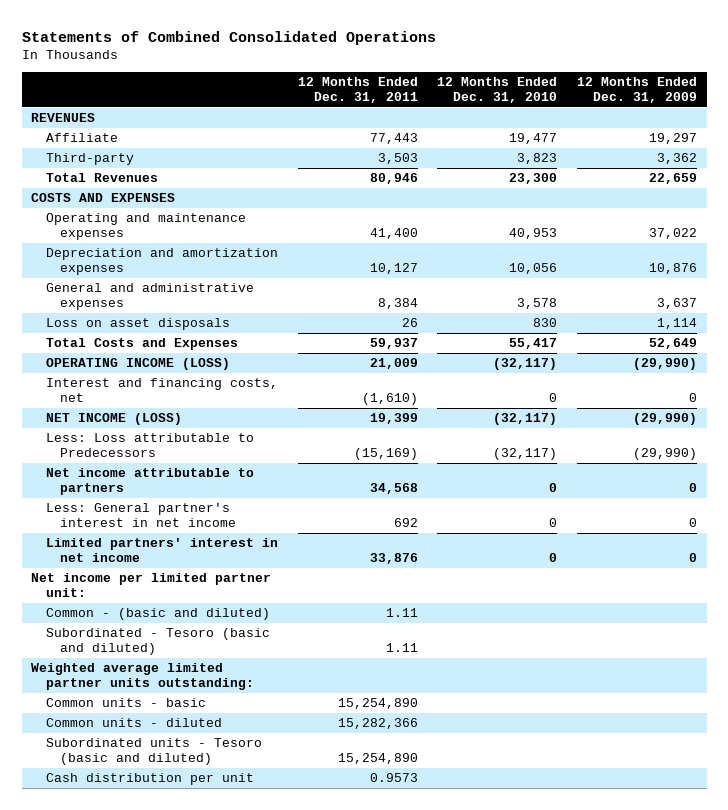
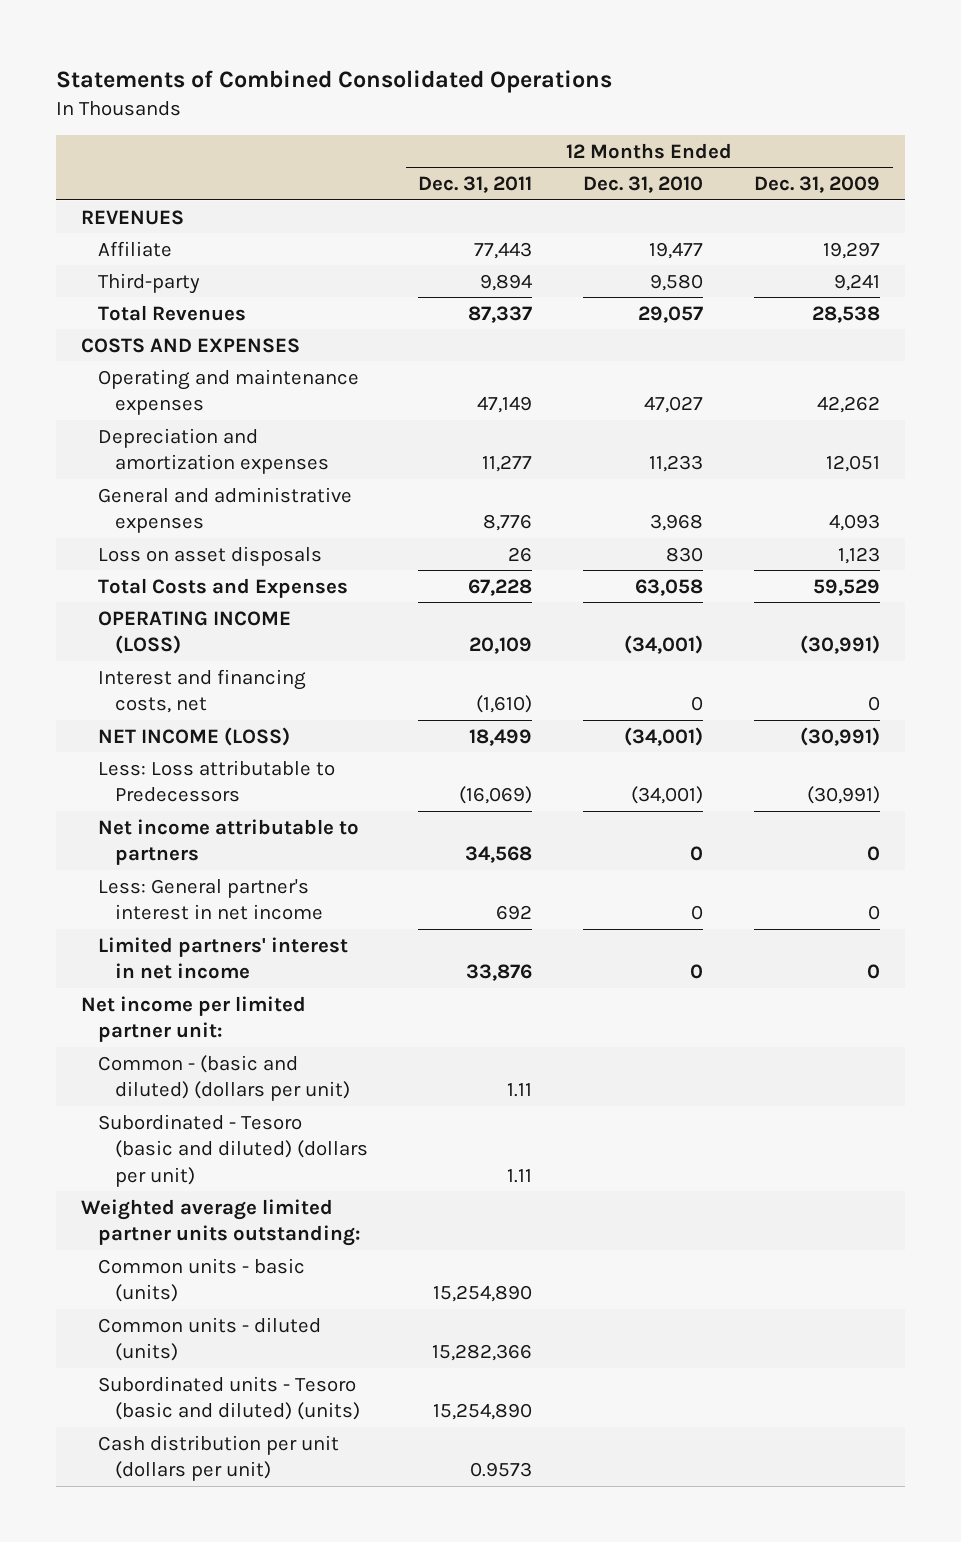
[377,153,418,165] 3,503 -> [480,273,533,291] 9,894
[517,153,558,165] 3,823 -> [650,273,704,291] 9,580
[656,153,697,165] 3,362 -> [833,273,880,291] 9,241
[369,173,418,185] 80,946 -> [468,305,533,323] 87,337
[509,173,558,185] 23,300 -> [638,305,704,323] 29,057
[648,173,697,185] 22,659 -> [811,305,880,323] 28,538
[369,228,418,240] 41,400 -> [477,396,533,414] 47,149
[509,228,558,240] 40,953 -> [644,396,704,414] 47,027
[648,228,697,240] 37,022 -> [816,396,880,414] 42,262
[369,263,418,275] 10,127 -> [482,455,533,473] 11,277
[509,263,558,275] 10,056 -> [649,455,704,473] 11,233
[648,263,697,275] 10,876 -> [825,455,880,473] 12,051
[377,298,418,310] 8,384 -> [483,514,533,532] 8,776
[517,298,558,310] 3,578 -> [650,514,704,532] 3,968
[656,298,697,310] 3,637 -> [828,514,880,532] 4,093
[656,318,697,330] 1,114 -> [837,546,880,564] 1,123
[369,338,418,350] 59,937 -> [468,578,533,596] 67,228
[509,338,558,350] 55,417 -> [635,578,704,596] 63,058
[648,338,697,350] 52,649 -> [812,578,880,596] 59,529
[369,358,418,370] 21,009 -> [469,637,533,655] 20,109
[493,358,558,371] (32,117) -> [624,635,704,655] (34,001)
[632,358,697,371] (29,990) -> [799,635,880,655] (30,991)
[369,413,418,425] 19,399 -> [469,728,533,746] 18,499
[493,413,558,426] (32,117) -> [624,726,704,746] (34,001)
[632,413,697,426] (29,990) -> [799,726,880,746] (30,991)
[353,448,418,461] (15,169) -> [459,786,533,805] (16,069)
[493,448,558,461] (32,117) -> [631,786,704,805] (34,001)
[632,448,697,461] (29,990) -> [806,786,880,805] (30,991)
[45,608,270,621] Common - (basic and diluted) -> [97,1054,350,1102] Common - (basic and diluted) (dollars per unit)
[45,628,270,656] Subordinated - Tesoro (basic and diluted) -> [97,1113,368,1187] Subordinated - Tesoro (basic and diluted) (dollars per unit)
[45,698,206,708] Common units - basic -> [97,1257,305,1303] Common units - basic (units)
[45,718,222,728] Common units - diluted -> [97,1316,321,1362] Common units - diluted (units)
[45,738,262,766] Subordinated units - Tesoro (basic and diluted) -> [97,1375,360,1421] Subordinated units - Tesoro (basic and diluted) (units)
[45,773,254,786] Cash distribution per unit -> [97,1434,339,1482] Cash distribution per unit (dollars per unit)

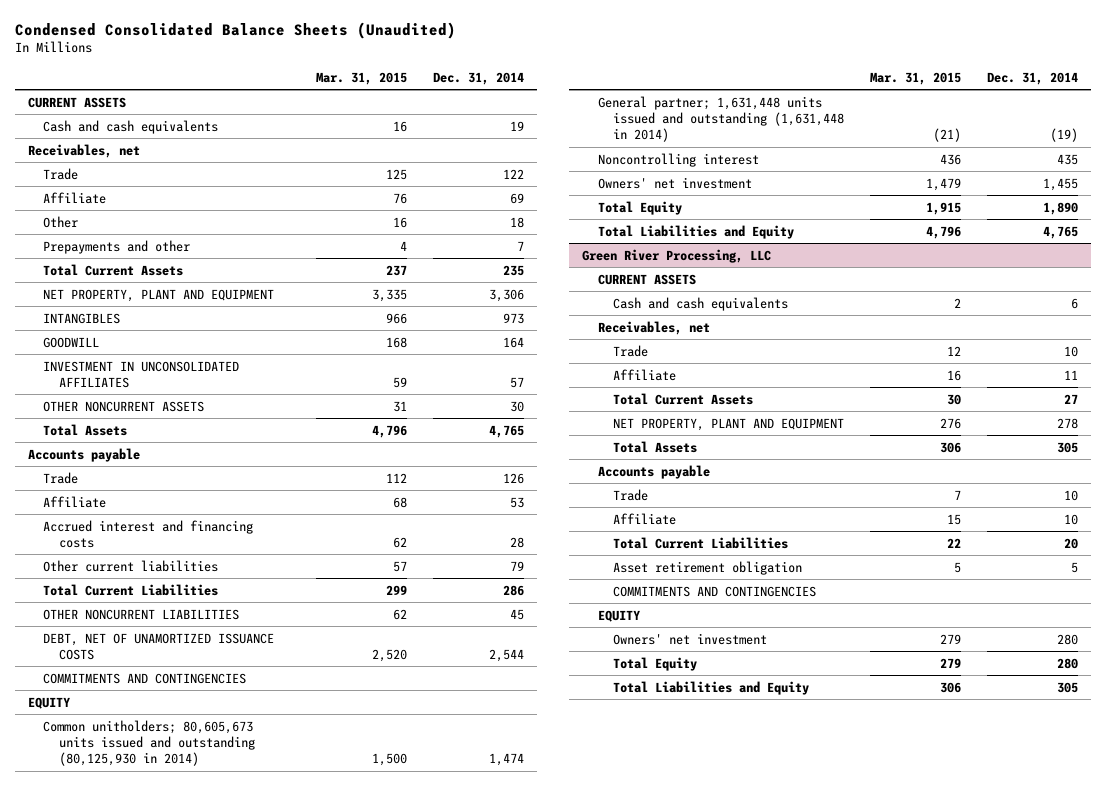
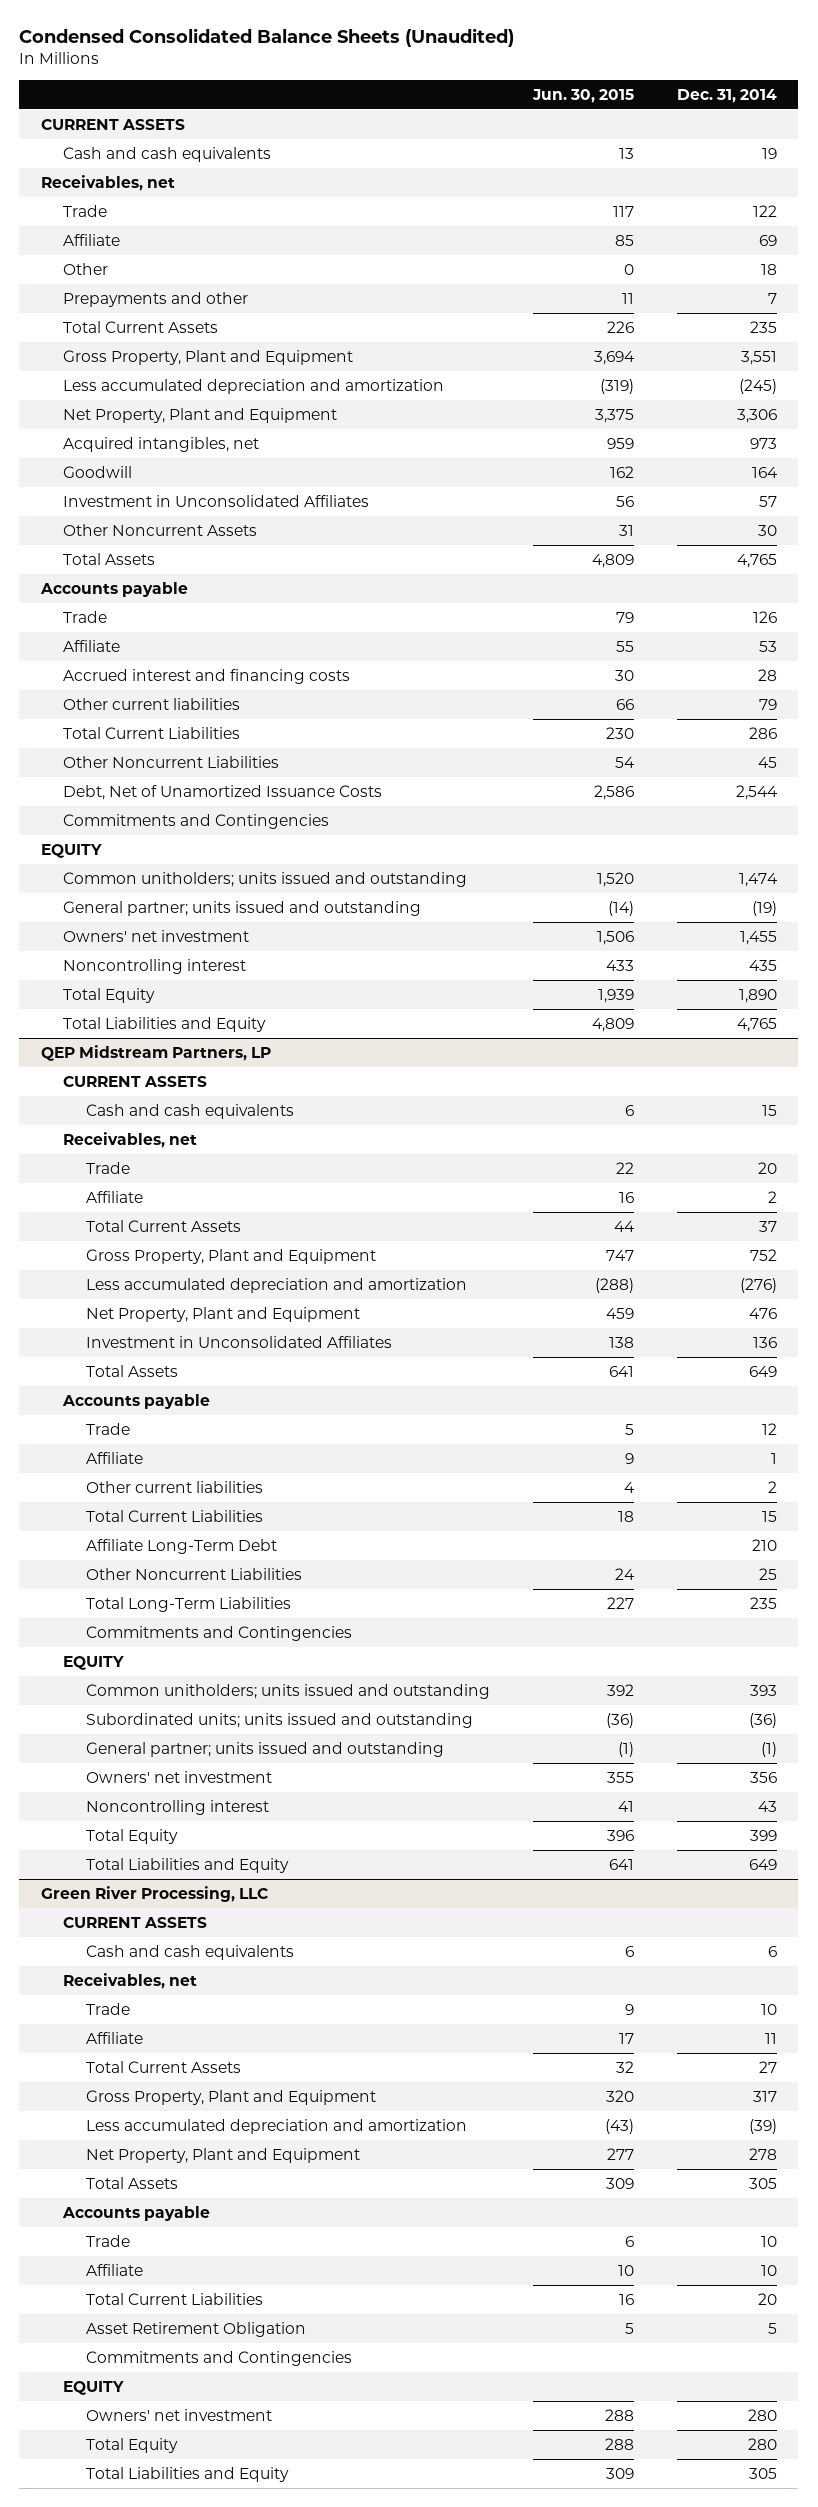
[315,71,407,85] Mar. 31, 2015 -> none
none -> [531,88,634,103] Jun. 30, 2015
none -> [63,349,354,365] Gross Property, Plant and Equipment
none -> [63,378,445,394] Less accumulated depreciation and amortization
[43,288,275,302] NET PROPERTY, PLANT AND EQUIPMENT -> [63,407,338,423] Net Property, Plant and Equipment
[43,312,121,324] INTANGIBLES -> [63,436,260,452] Acquired intangibles, net
[43,336,100,348] GOODWILL -> [63,465,133,478] Goodwill
[43,360,240,388] INVESTMENT IN UNCONSOLIDATED AFFILIATES -> [63,494,370,507] Investment in Unconsolidated Affiliates
[43,400,205,412] OTHER NONCURRENT ASSETS -> [63,523,258,536] Other Noncurrent Assets
[43,608,240,620] OTHER NONCURRENT LIABILITIES -> [63,755,280,768] Other Noncurrent Liabilities
[43,632,275,660] DEBT, NET OF UNAMORTIZED ISSUANCE COSTS -> [63,784,383,800] Debt, Net of Unamortized Issuance Costs
[43,672,247,684] COMMITMENTS AND CONTINGENCIES -> [63,813,330,829] Commitments and Contingencies
[43,719,255,766] Common unitholders; 80,605,673 units issued and outstanding (80,125,930 in 2014) -> [63,871,468,887] Common unitholders; units issued and outstanding
[597,95,845,142] General partner; 1,631,448 units issued and outstanding (1,631,448 in 2014) -> [63,900,422,916] General partner; units issued and outstanding
[597,152,759,167] Noncontrolling interest -> [63,958,247,974] Noncontrolling interest
none -> [40,1044,271,1061] QEP Midstream Partners, LP
none -> [63,1075,208,1087] CURRENT ASSETS
none -> [85,1103,294,1119] Cash and cash equivalents
none -> [63,1131,198,1148] Receivables, net
none -> [85,1161,130,1174] Trade
none -> [85,1190,143,1203] Affiliate
none -> [85,1219,241,1232] Total Current Assets
none -> [85,1248,376,1264] Gross Property, Plant and Equipment
none -> [85,1277,467,1293] Less accumulated depreciation and amortization
none -> [85,1306,360,1322] Net Property, Plant and Equipment
none -> [85,1335,392,1348] Investment in Unconsolidated Affiliates
none -> [85,1364,178,1377] Total Assets
none -> [62,1393,211,1409] Accounts payable
none -> [85,1422,130,1435] Trade
none -> [85,1451,143,1464] Affiliate
none -> [85,1480,263,1493] Other current liabilities
none -> [85,1509,263,1522] Total Current Liabilities
none -> [85,1538,277,1554] Affiliate Long-Term Debt
none -> [85,1567,302,1580] Other Noncurrent Liabilities
none -> [85,1596,291,1612] Total Long-Term Liabilities
none -> [85,1625,352,1641] Commitments and Contingencies
none -> [63,1655,125,1670] EQUITY
none -> [85,1683,490,1699] Common unitholders; units issued and outstanding
none -> [85,1712,473,1728] Subordinated units; units issued and outstanding
none -> [85,1741,444,1757] General partner; units issued and outstanding
none -> [85,1770,272,1783] Owners' net investment
none -> [85,1799,269,1815] Noncontrolling interest
none -> [85,1828,178,1844] Total Equity
none -> [85,1857,289,1873] Total Liabilities and Equity
none -> [85,2089,376,2105] Gross Property, Plant and Equipment
none -> [85,2118,467,2134] Less accumulated depreciation and amortization
[613,417,845,431] NET PROPERTY, PLANT AND EQUIPMENT -> [85,2147,360,2163] Net Property, Plant and Equipment
[613,560,803,575] Asset retirement obligation -> [85,2321,306,2337] Asset Retirement Obligation
[613,585,817,597] COMMITMENTS AND CONTINGENCIES -> [85,2350,352,2366] Commitments and Contingencies

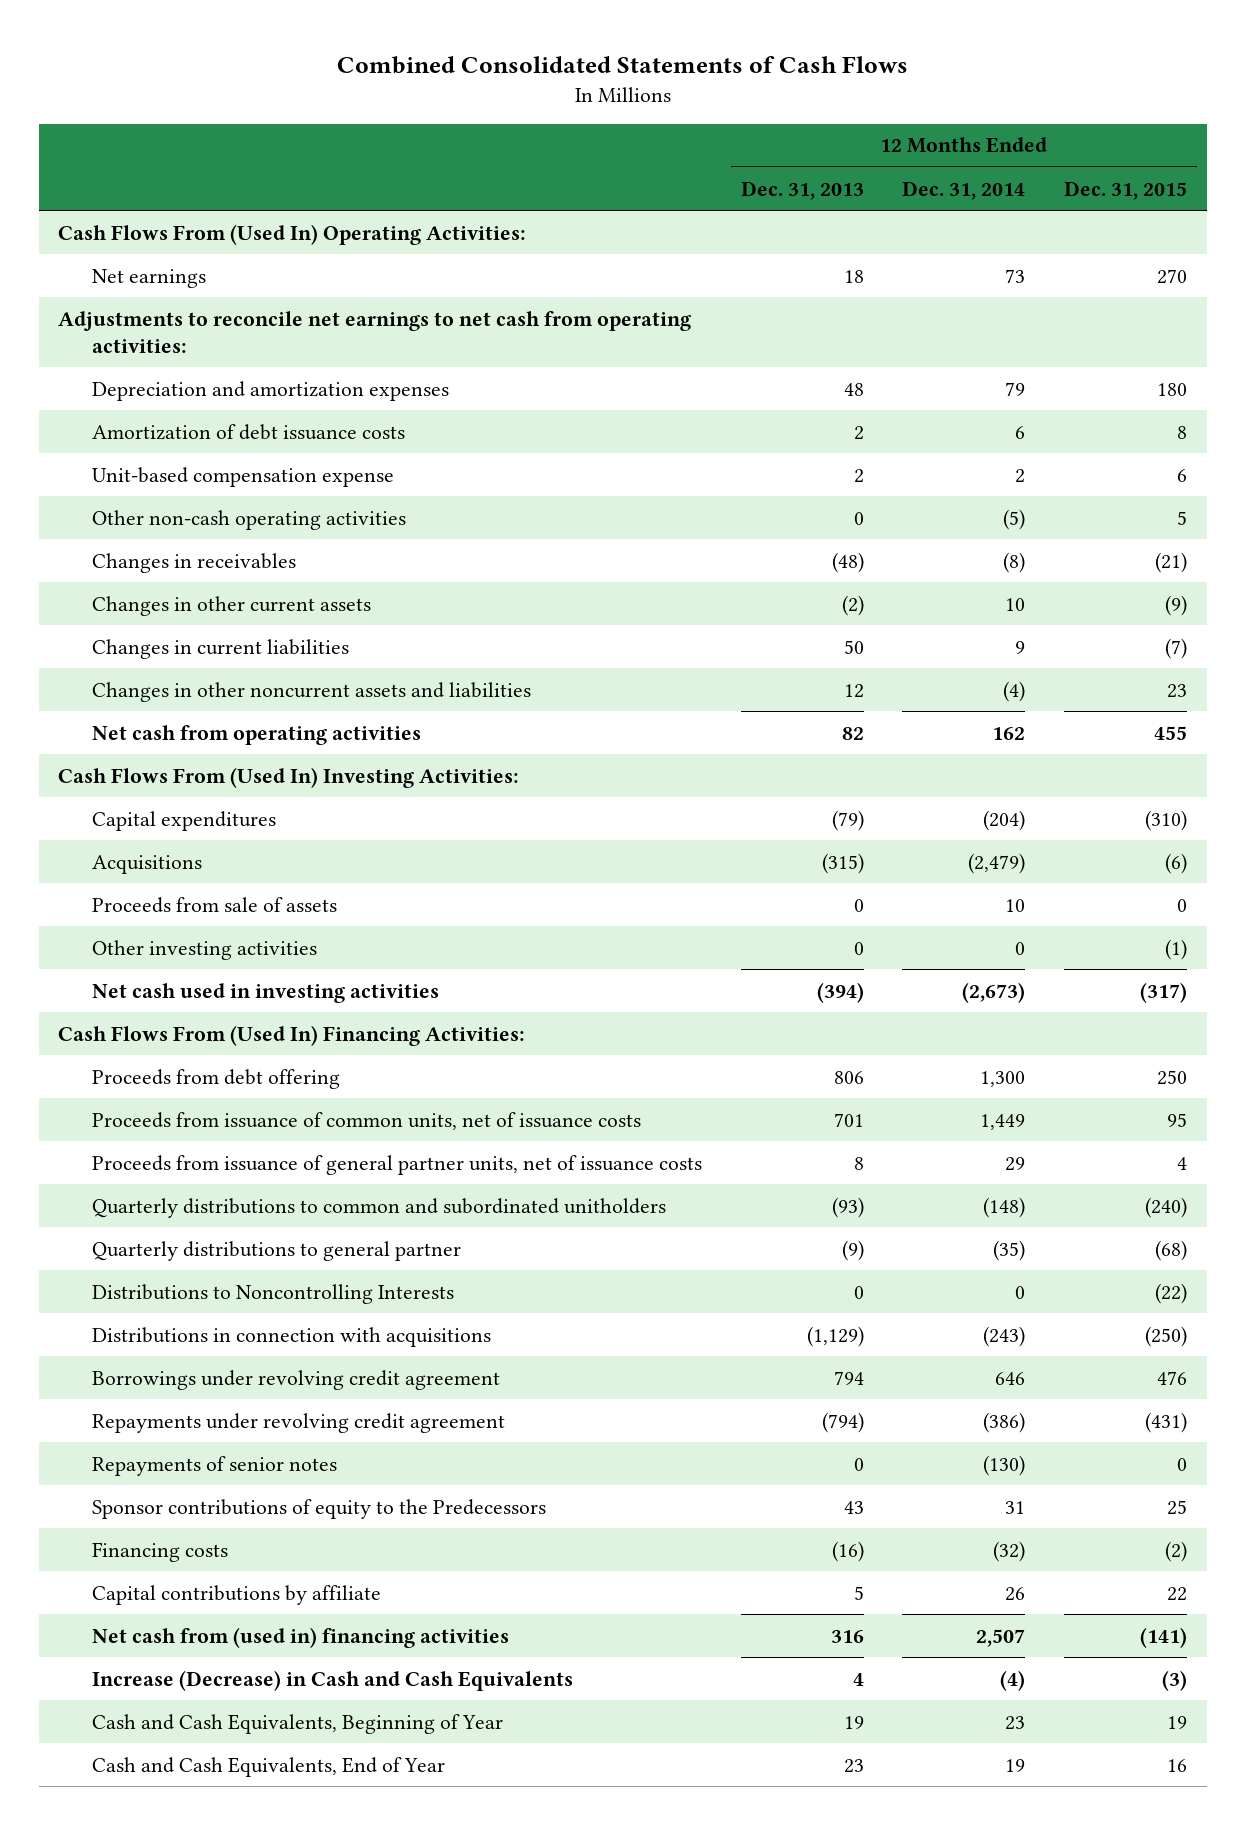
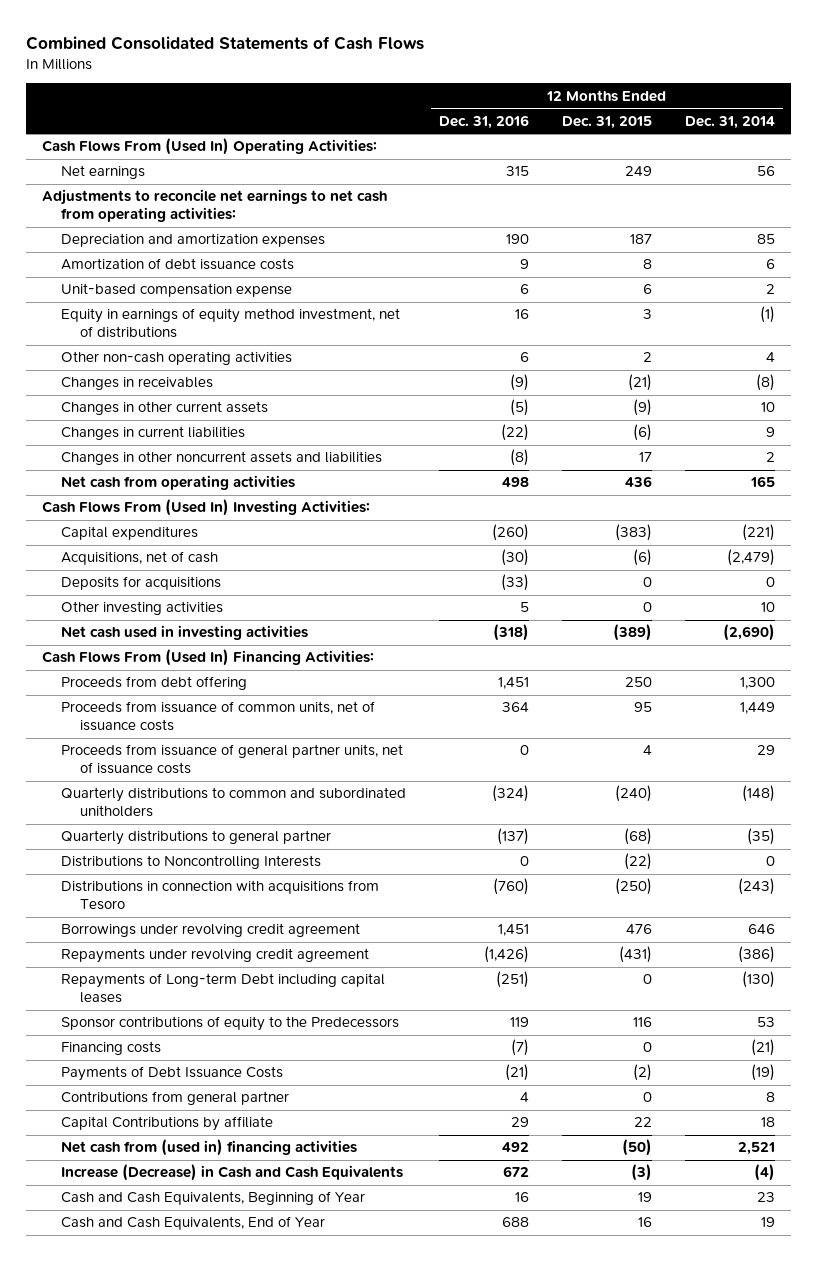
[740,180,864,200] Dec. 31, 2013 -> none
none -> [439,114,530,129] Dec. 31, 2016
[1005,268,1026,283] 73 -> [756,166,775,177] 56
[1157,268,1188,284] 270 -> [625,166,653,177] 249
[1005,381,1026,396] 79 -> [756,234,775,245] 85
[1157,382,1188,396] 180 -> [630,234,653,245] 187
none -> [61,308,401,339] Equity in earnings of equity method investment, net of distributions
[1003,508,1026,530] (5) -> [765,352,775,363] 4
[1177,510,1188,525] 5 -> [643,352,653,363] 2
[1165,637,1188,659] (7) -> [633,424,653,442] (6)
[1003,680,1026,702] (4) -> [765,452,775,463] 2
[1167,683,1188,698] 23 -> [639,452,653,463] 17
[992,726,1026,740] 162 -> [749,476,775,488] 165
[1154,725,1188,740] 455 -> [625,476,653,488] 436
[91,896,337,913] Proceeds from sale of assets -> none
[983,809,1026,831] (204) -> [741,524,775,542] (221)
[1145,809,1188,831] (310) -> [615,524,653,542] (383)
[91,854,202,874] Acquisitions -> [61,551,219,566] Acquisitions, net of cash
none -> [61,576,222,591] Deposits for acquisitions
[1015,941,1026,955] 0 -> [760,602,775,613] 10
[1165,938,1188,960] (1) -> [643,602,653,613] 0
[962,981,1026,1003] (2,673) -> [722,624,775,642] (2,690)
[1140,981,1188,1003] (317) -> [613,624,653,642] (389)
[91,1326,491,1347] Distributions in connection with acquisitions -> [61,880,380,911] Distributions in connection with acquisitions from Tesoro
[91,1455,337,1476] Repayments of senior notes -> none
none -> [61,973,386,1004] Repayments of Long-term Debt including capital leases
[1005,1500,1026,1514] 31 -> [756,1017,775,1028] 53
[1167,1499,1188,1515] 25 -> [633,1017,653,1028] 116
[993,1540,1026,1562] (32) -> [750,1039,775,1057] (21)
[1165,1540,1188,1562] (2) -> [643,1042,653,1053] 0
none -> [61,1066,284,1082] Payments of Debt Issuance Costs
none -> [61,1091,290,1106] Contributions from general partner
[91,1584,381,1605] Capital contributions by affiliate -> [61,1116,274,1132] Capital Contributions by affiliate
[1005,1586,1026,1601] 26 -> [760,1117,775,1128] 18
[976,1628,1026,1647] 2,507 -> [737,1142,775,1156] 2,521
[1140,1626,1188,1648] (141) -> [622,1139,653,1157] (50)

